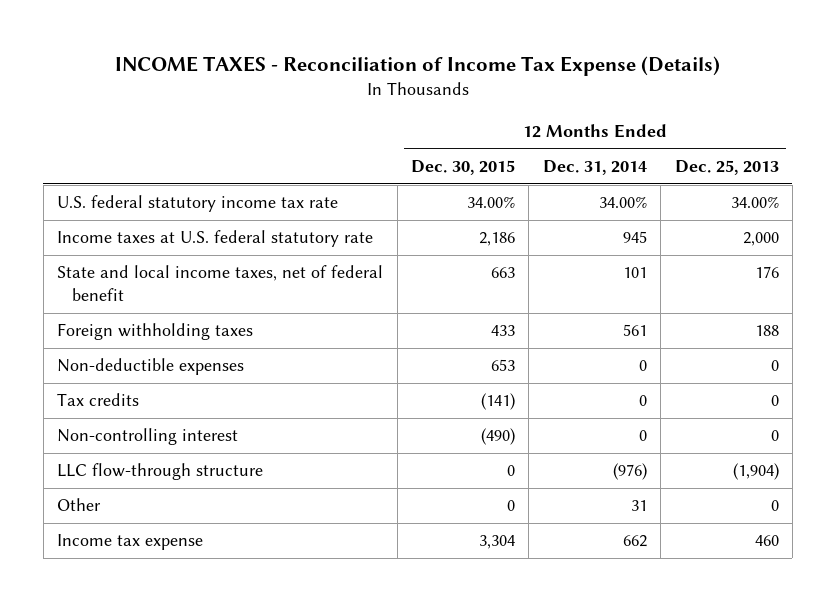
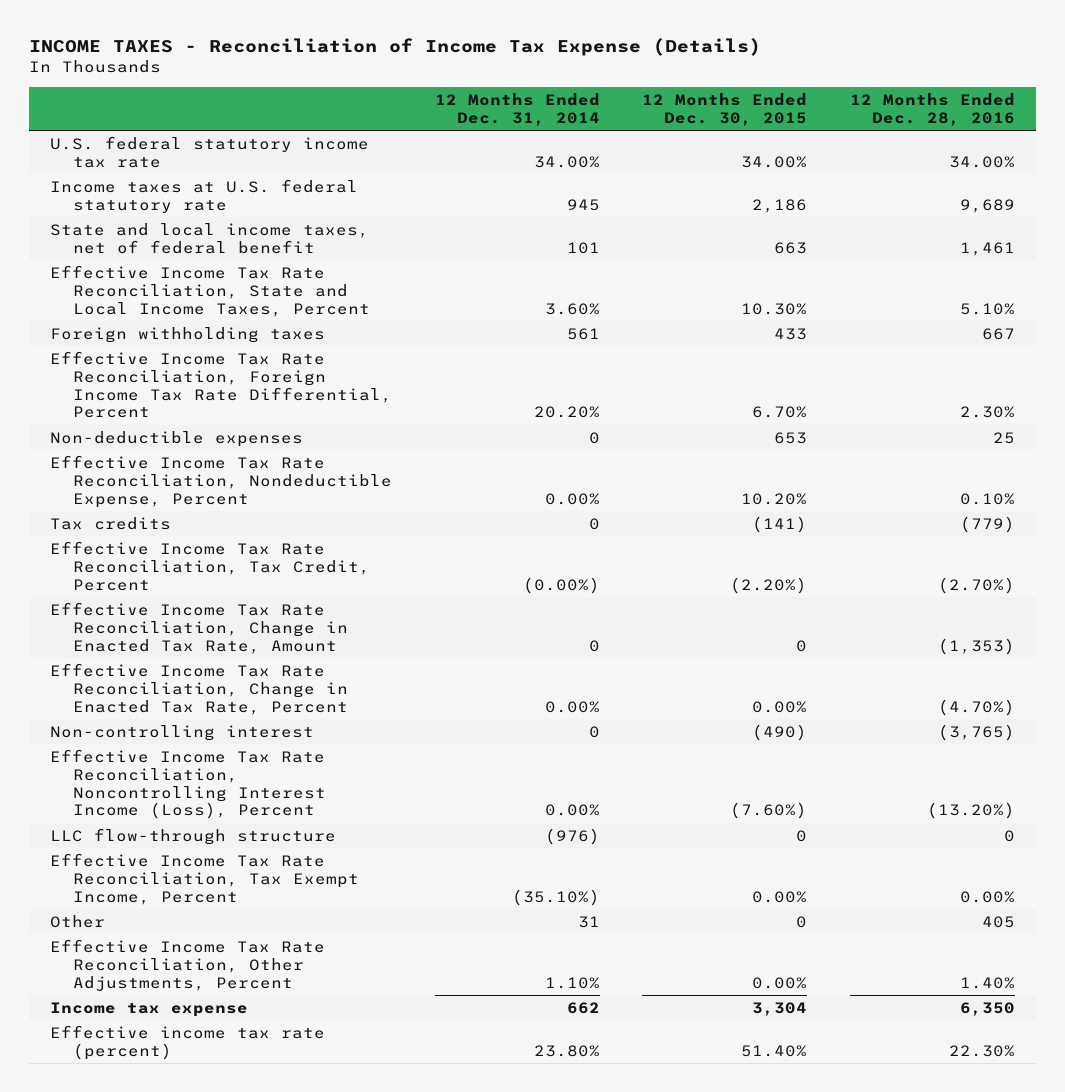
[674,159,779,175] Dec. 25, 2013 -> none
none -> [849,93,1015,126] 12 Months Ended Dec. 28, 2016
none -> [50,264,370,317] Effective Income Tax Rate Reconciliation, State and Local Income Taxes, Percent
none -> [50,350,392,419] Effective Income Tax Rate Reconciliation, Foreign Income Tax Rate Differential, Percent
none -> [50,454,392,508] Effective Income Tax Rate Reconciliation, Nondeductible Expense, Percent
none -> [50,540,370,591] Effective Income Tax Rate Reconciliation, Tax Credit, Percent
none -> [50,601,348,654] Effective Income Tax Rate Reconciliation, Change in Enacted Tax Rate, Amount
none -> [50,662,348,715] Effective Income Tax Rate Reconciliation, Change in Enacted Tax Rate, Percent
none -> [50,748,326,820] Effective Income Tax Rate Reconciliation, Noncontrolling Interest Income (Loss), Percent
none -> [50,852,359,905] Effective Income Tax Rate Reconciliation, Tax Exempt Income, Percent
none -> [50,938,326,991] Effective Income Tax Rate Reconciliation, Other Adjustments, Percent
none -> [50,1024,326,1060] Effective income tax rate (percent)

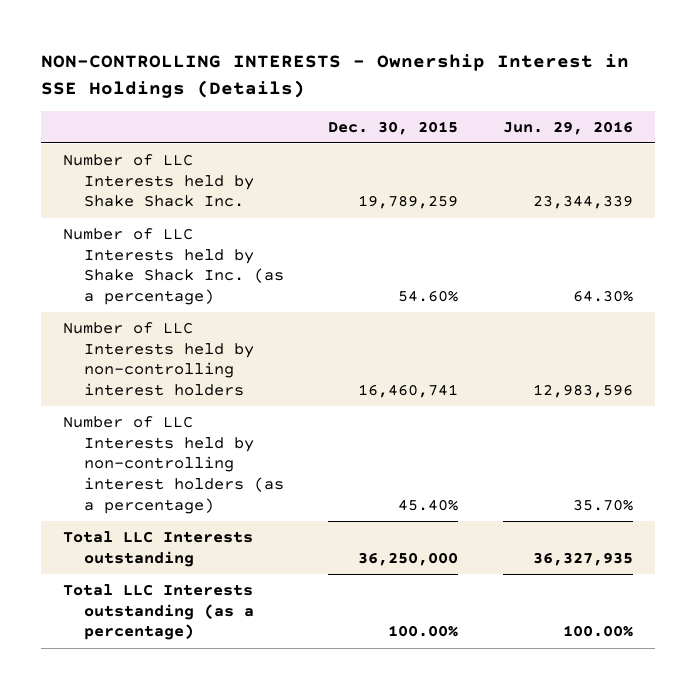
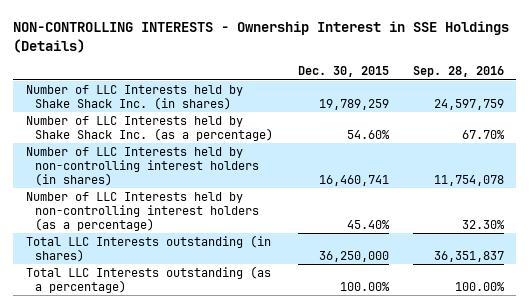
[502,120,633,135] Jun. 29, 2016 -> none
none -> [412,66,504,78] Sep. 28, 2016
[63,154,255,208] Number of LLC Interests held by Shake Shack Inc. -> [25,84,243,110] Number of LLC Interests held by Shake Shack Inc. (in shares)
[63,322,255,397] Number of LLC Interests held by non-controlling interest holders -> [25,146,260,186] Number of LLC Interests held by non-controlling interest holders (in shares)
[63,531,254,567] Total LLC Interests outstanding -> [25,234,271,262] Total LLC Interests outstanding (in shares)

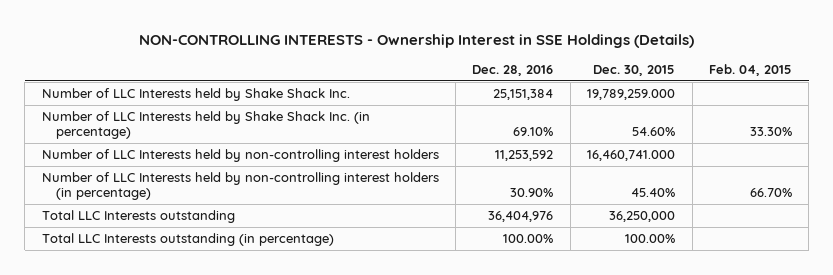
[412,66,504,78] Sep. 28, 2016 -> none
none -> [472,65,554,77] Dec. 28, 2016
none -> [708,64,792,77] Feb. 04, 2015
[25,84,243,110] Number of LLC Interests held by Shake Shack Inc. (in shares) -> [41,87,350,101] Number of LLC Interests held by Shake Shack Inc.
[318,98,389,110] 19,789,259 -> [587,88,676,100] 19,789,259.000
[25,115,274,141] Number of LLC Interests held by Shake Shack Inc. (as a percentage) -> [41,110,370,140] Number of LLC Interests held by Shake Shack Inc. (in percentage)
[25,146,260,186] Number of LLC Interests held by non-controlling interest holders (in shares) -> [41,148,439,162] Number of LLC Interests held by non-controlling interest holders
[318,174,389,186] 16,460,741 -> [587,149,676,161] 16,460,741.000
[25,191,260,231] Number of LLC Interests held by non-controlling interest holders (as a percentage) -> [41,171,439,201] Number of LLC Interests held by non-controlling interest holders (in percentage)
[25,234,271,262] Total LLC Interests outstanding (in shares) -> [41,209,235,223] Total LLC Interests outstanding
[25,265,271,293] Total LLC Interests outstanding (as a percentage) -> [41,232,334,246] Total LLC Interests outstanding (in percentage)

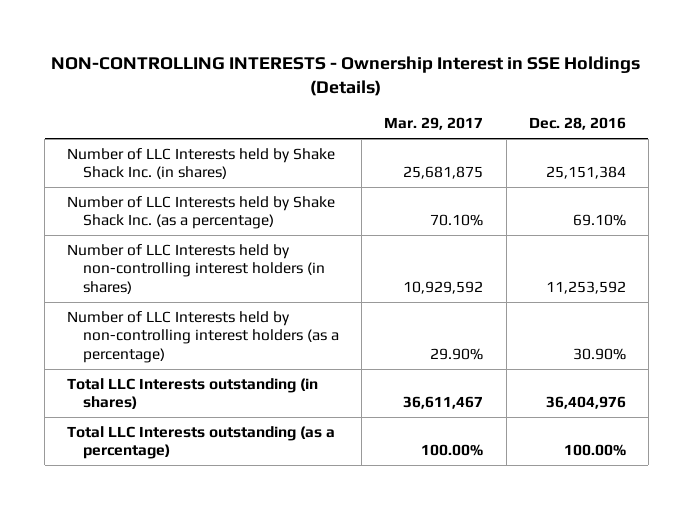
[593,65,676,77] Dec. 30, 2015 -> none
[708,64,792,77] Feb. 04, 2015 -> none
none -> [384,117,484,131] Mar. 29, 2017
[41,87,350,101] Number of LLC Interests held by Shake Shack Inc. -> [67,147,336,180] Number of LLC Interests held by Shake Shack Inc. (in shares)
[41,110,370,140] Number of LLC Interests held by Shake Shack Inc. (in percentage) -> [67,195,336,230] Number of LLC Interests held by Shake Shack Inc. (as a percentage)
[41,148,439,162] Number of LLC Interests held by non-controlling interest holders -> [67,243,326,294] Number of LLC Interests held by non-controlling interest holders (in shares)
[41,171,439,201] Number of LLC Interests held by non-controlling interest holders (in percentage) -> [67,310,340,363] Number of LLC Interests held by non-controlling interest holders (as a percentage)
[41,209,235,223] Total LLC Interests outstanding -> [67,377,319,410] Total LLC Interests outstanding (in shares)
[41,232,334,246] Total LLC Interests outstanding (in percentage) -> [67,425,336,460] Total LLC Interests outstanding (as a percentage)

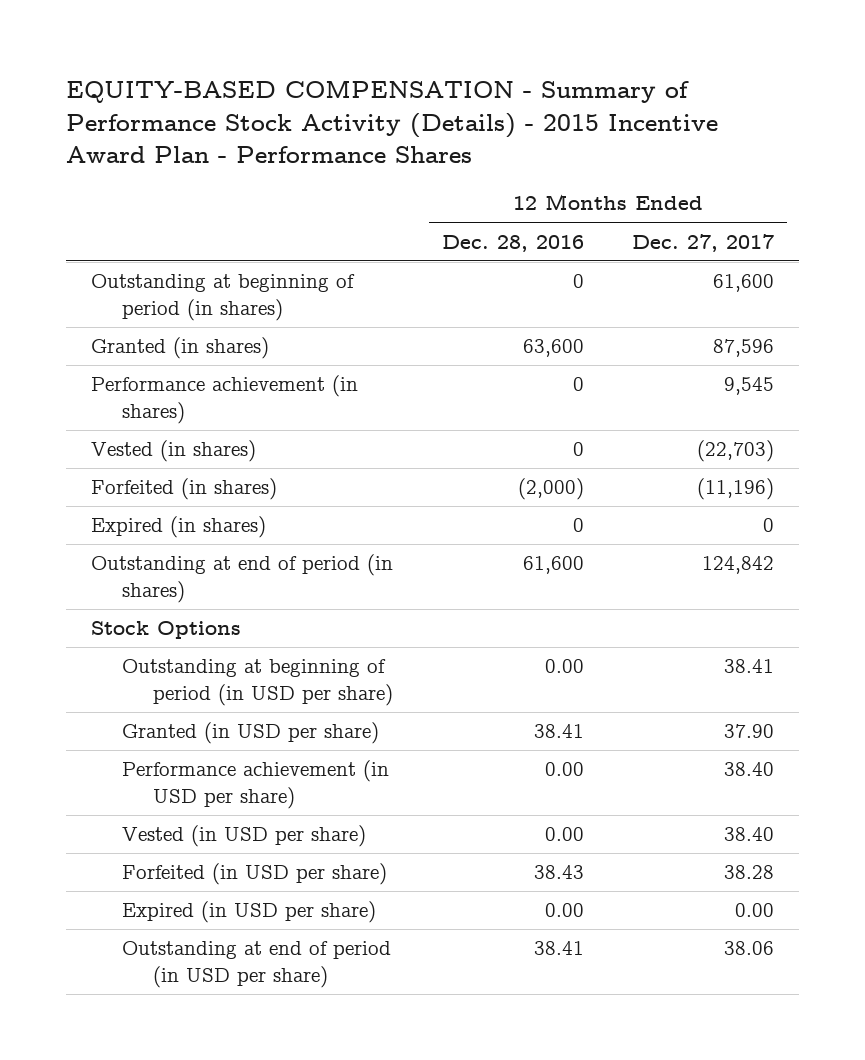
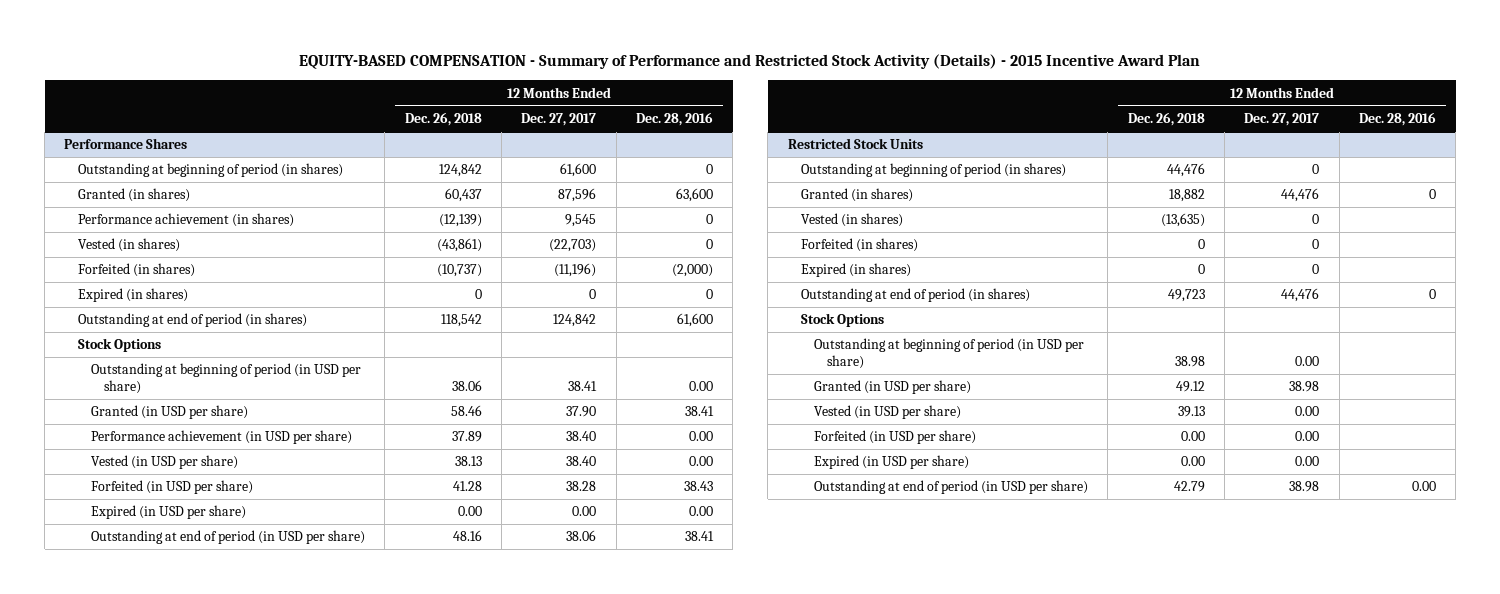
[66,80,719,164] EQUITY-BASED COMPENSATION - Summary of Performance Stock Activity (Details) - 2015 Incentive Award Plan - Performance Shares -> [299,54,1201,70] EQUITY-BASED COMPENSATION - Summary of Performance and Restricted Stock Activity (Details) - 2015 Incentive Award Plan
none -> [404,112,482,127] Dec. 26, 2018
none -> [64,138,188,150] Performance Shares
none -> [787,138,923,150] Restricted Stock Units
none -> [800,163,1066,178] Outstanding at beginning of period (in shares)
none -> [800,188,913,203] Granted (in shares)
none -> [800,213,903,228] Vested (in shares)
none -> [800,238,918,253] Forfeited (in shares)
none -> [800,263,911,278] Expired (in shares)
none -> [800,288,1030,303] Outstanding at end of period (in shares)
none -> [800,313,884,328] Stock Options
none -> [813,338,1084,370] Outstanding at beginning of period (in USD per share)
none -> [813,380,971,395] Granted (in USD per share)
none -> [813,405,961,420] Vested (in USD per share)
none -> [813,430,976,445] Forfeited (in USD per share)
none -> [813,455,969,470] Expired (in USD per share)
none -> [813,480,1088,495] Outstanding at end of period (in USD per share)

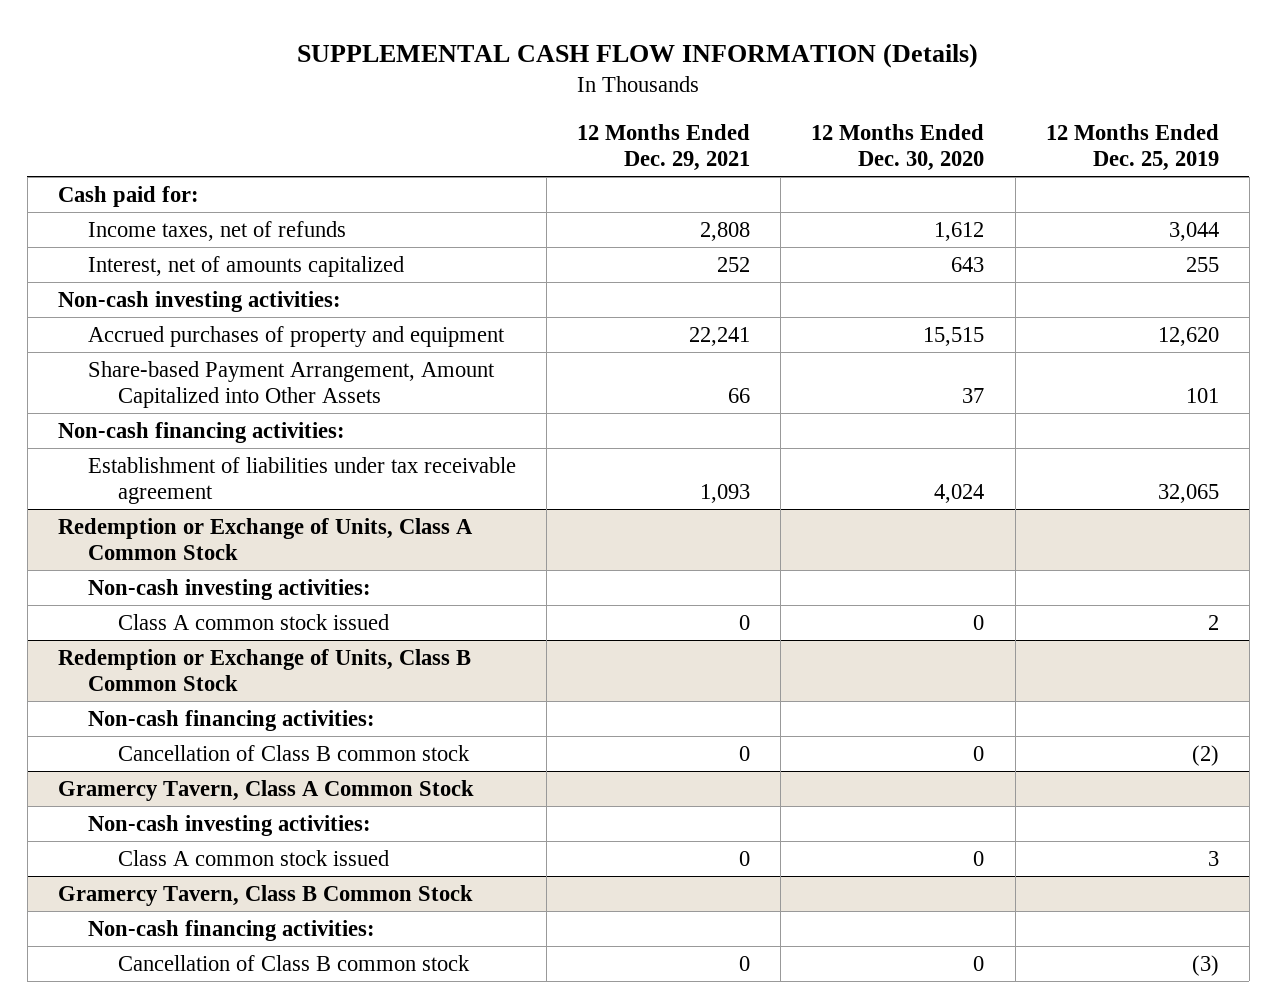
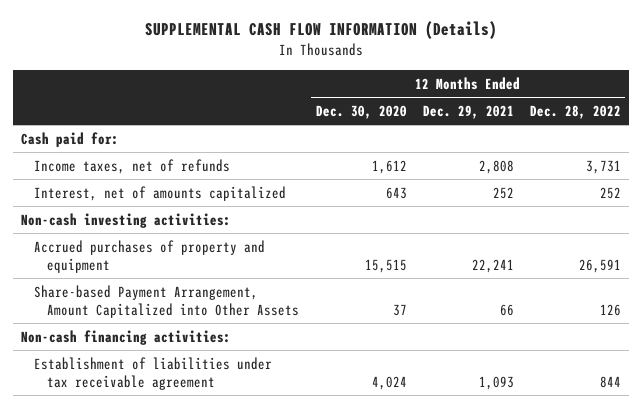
[1045,123,1219,172] 12 Months Ended Dec. 25, 2019 -> none
none -> [530,104,622,119] Dec. 28, 2022
[57,517,473,561] Redemption or Exchange of Units, Class A Common Stock -> none
[87,578,371,600] Non-cash investing activities: -> none
[117,613,389,630] Class A common stock issued -> none
[57,648,471,692] Redemption or Exchange of Units, Class B Common Stock -> none
[87,709,375,731] Non-cash financing activities: -> none
[117,744,470,761] Cancellation of Class B common stock -> none
[57,779,474,801] Gramercy Tavern, Class A Common Stock -> none
[87,814,371,836] Non-cash investing activities: -> none
[117,849,389,866] Class A common stock issued -> none
[57,884,473,906] Gramercy Tavern, Class B Common Stock -> none
[87,919,375,941] Non-cash financing activities: -> none
[117,954,470,971] Cancellation of Class B common stock -> none

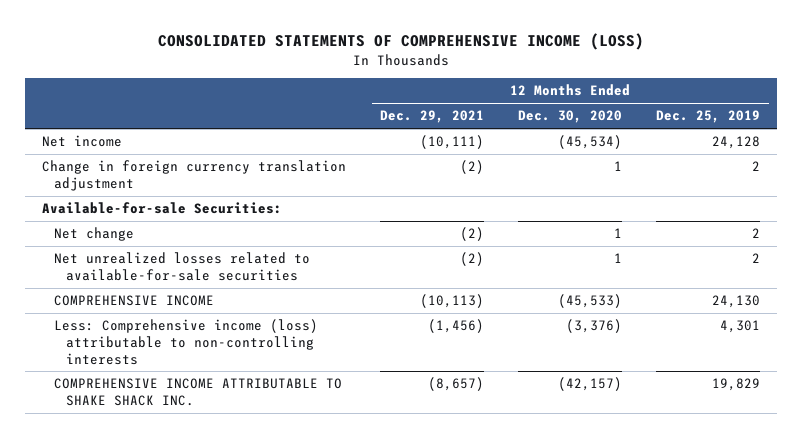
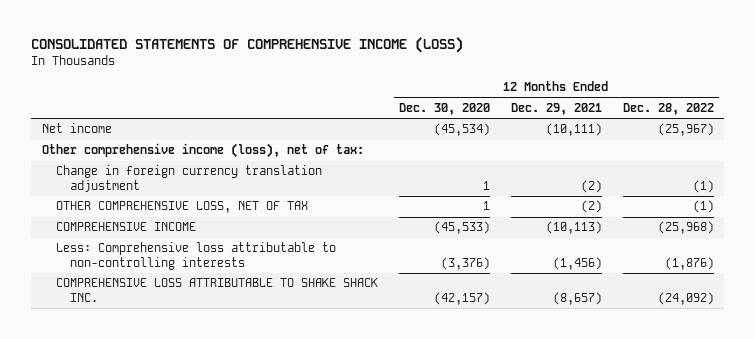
[656,110,761,124] Dec. 25, 2019 -> none
none -> [622,103,714,116] Dec. 28, 2022
none -> [41,143,364,159] Other comprehensive income (loss), net of tax:
[42,202,283,215] Available-for-sale Securities: -> none
[54,227,135,242] Net change -> none
[54,252,311,281] Net unrealized losses related to available-for-sale securities -> [55,201,308,214] OTHER COMPREHENSIVE LOSS, NET OF TAX
[54,319,319,365] Less: Comprehensive income (loss) attributable to non-controlling interests -> [55,242,336,270] Less: Comprehensive loss attributable to non-controlling interests
[54,378,343,406] COMPREHENSIVE INCOME ATTRIBUTABLE TO SHAKE SHACK INC. -> [55,278,378,302] COMPREHENSIVE LOSS ATTRIBUTABLE TO SHAKE SHACK INC.

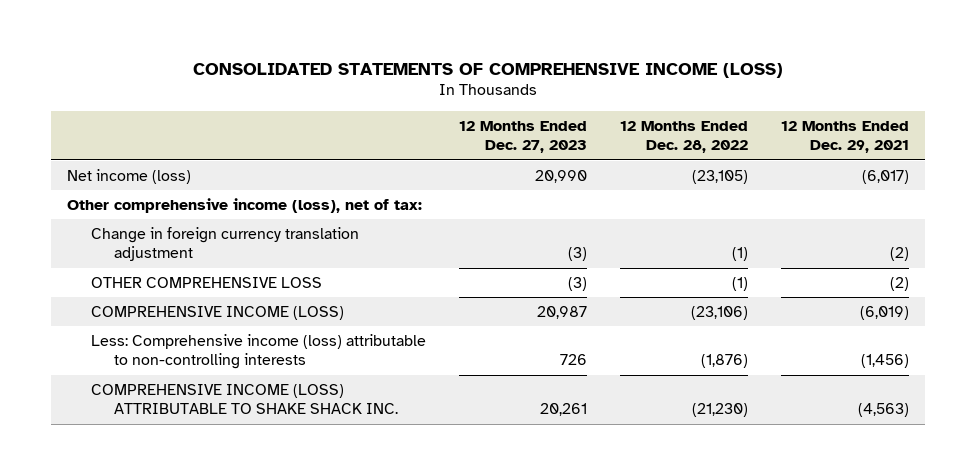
[398,103,490,116] Dec. 30, 2020 -> none
none -> [458,120,587,154] 12 Months Ended Dec. 27, 2023
[41,123,112,134] Net income -> [67,168,192,184] Net income (loss)
[545,123,602,137] (10,111) -> [861,169,909,184] (6,017)
[657,123,714,137] (25,967) -> [691,169,748,184] (23,105)
[55,201,308,214] OTHER COMPREHENSIVE LOSS, NET OF TAX -> [90,276,322,288] OTHER COMPREHENSIVE LOSS
[55,222,196,232] COMPREHENSIVE INCOME -> [90,305,344,320] COMPREHENSIVE INCOME (LOSS)
[545,221,602,235] (10,113) -> [859,305,909,320] (6,019)
[657,221,714,235] (25,968) -> [690,305,748,320] (23,106)
[55,242,336,270] Less: Comprehensive loss attributable to non-controlling interests -> [90,333,426,370] Less: Comprehensive income (loss) attributable to non-controlling interests
[55,278,378,302] COMPREHENSIVE LOSS ATTRIBUTABLE TO SHAKE SHACK INC. -> [90,383,399,415] COMPREHENSIVE INCOME (LOSS) ATTRIBUTABLE TO SHAKE SHACK INC.
[552,291,602,305] (8,657) -> [857,403,909,418] (4,563)
[657,291,714,305] (24,092) -> [691,403,748,418] (21,230)

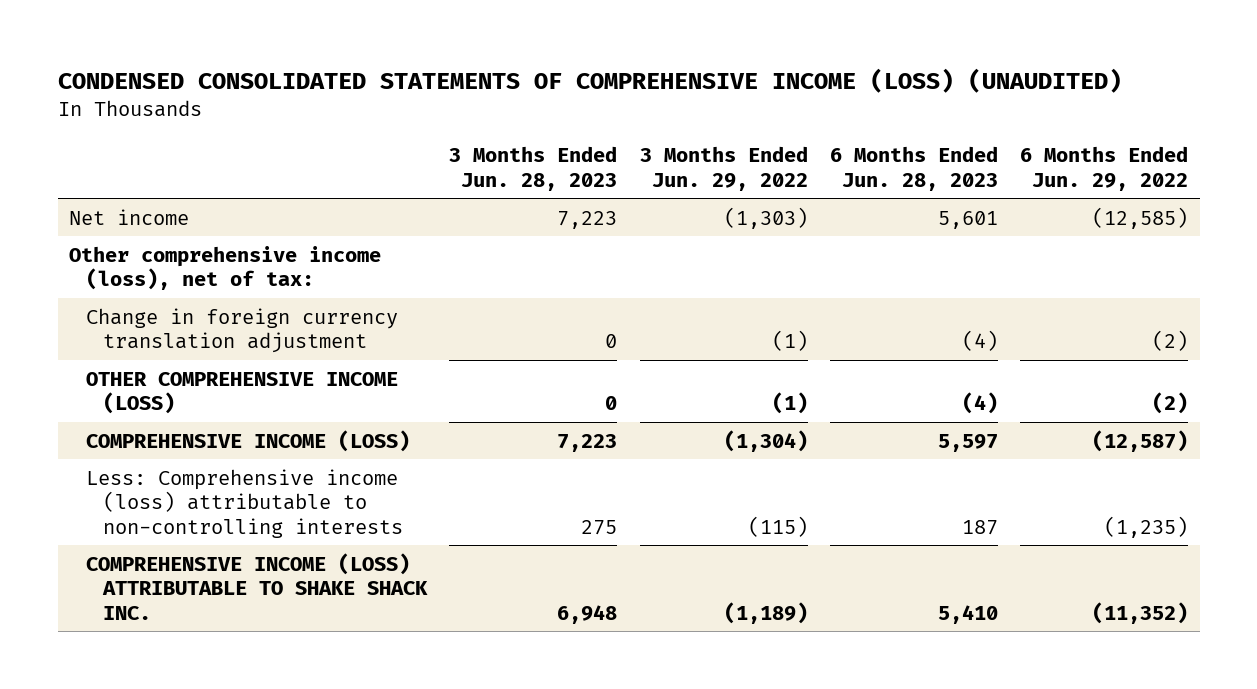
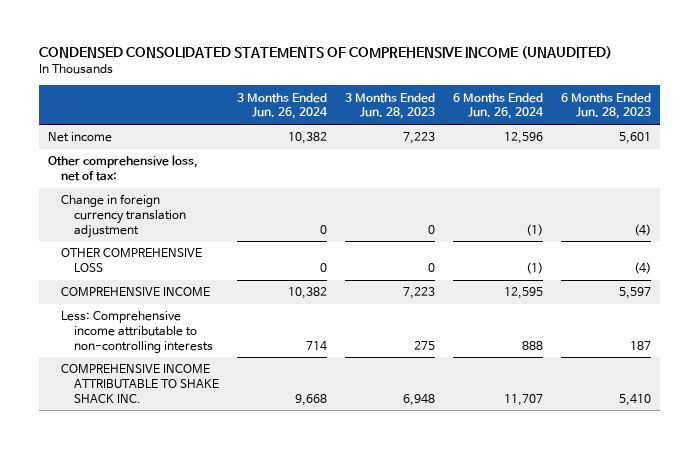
[57,67,1122,93] CONDENSED CONSOLIDATED STATEMENTS OF COMPREHENSIVE INCOME (LOSS) (UNAUDITED) -> [38,46,612,60] CONDENSED CONSOLIDATED STATEMENTS OF COMPREHENSIVE INCOME (UNAUDITED)
[639,146,808,191] 3 Months Ended Jun. 29, 2022 -> none
[1020,146,1189,191] 6 Months Ended Jun. 29, 2022 -> none
none -> [236,92,328,120] 3 Months Ended Jun. 26, 2024
none -> [452,92,544,120] 6 Months Ended Jun. 26, 2024
[68,245,381,291] Other comprehensive income (loss), net of tax: -> [47,155,198,182] Other comprehensive loss, net of tax:
[85,371,398,415] OTHER COMPREHENSIVE INCOME (LOSS) -> [60,248,202,273] OTHER COMPREHENSIVE LOSS
[85,429,410,452] COMPREHENSIVE INCOME (LOSS) -> [60,287,210,297] COMPREHENSIVE INCOME
[85,468,404,538] Less: Comprehensive income (loss) attributable to non-controlling interests -> [60,311,213,353] Less: Comprehensive income attributable to non-controlling interests
[85,552,429,620] COMPREHENSIVE INCOME (LOSS) ATTRIBUTABLE TO SHAKE SHACK INC. -> [60,364,219,403] COMPREHENSIVE INCOME ATTRIBUTABLE TO SHAKE SHACK INC.

